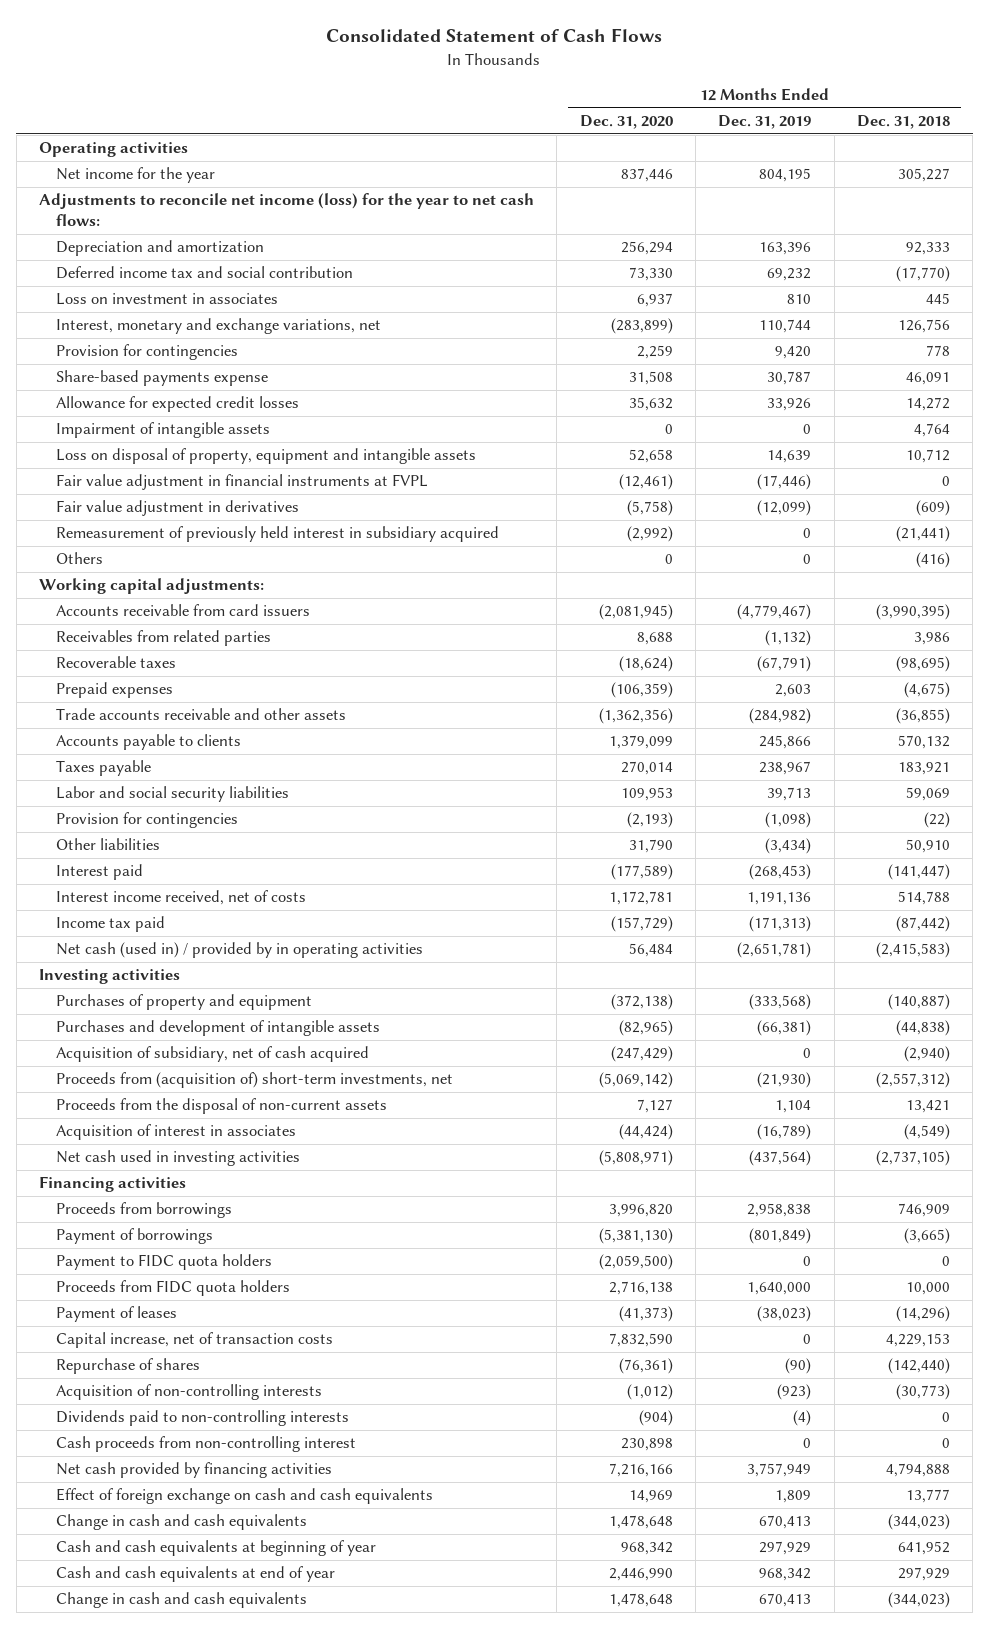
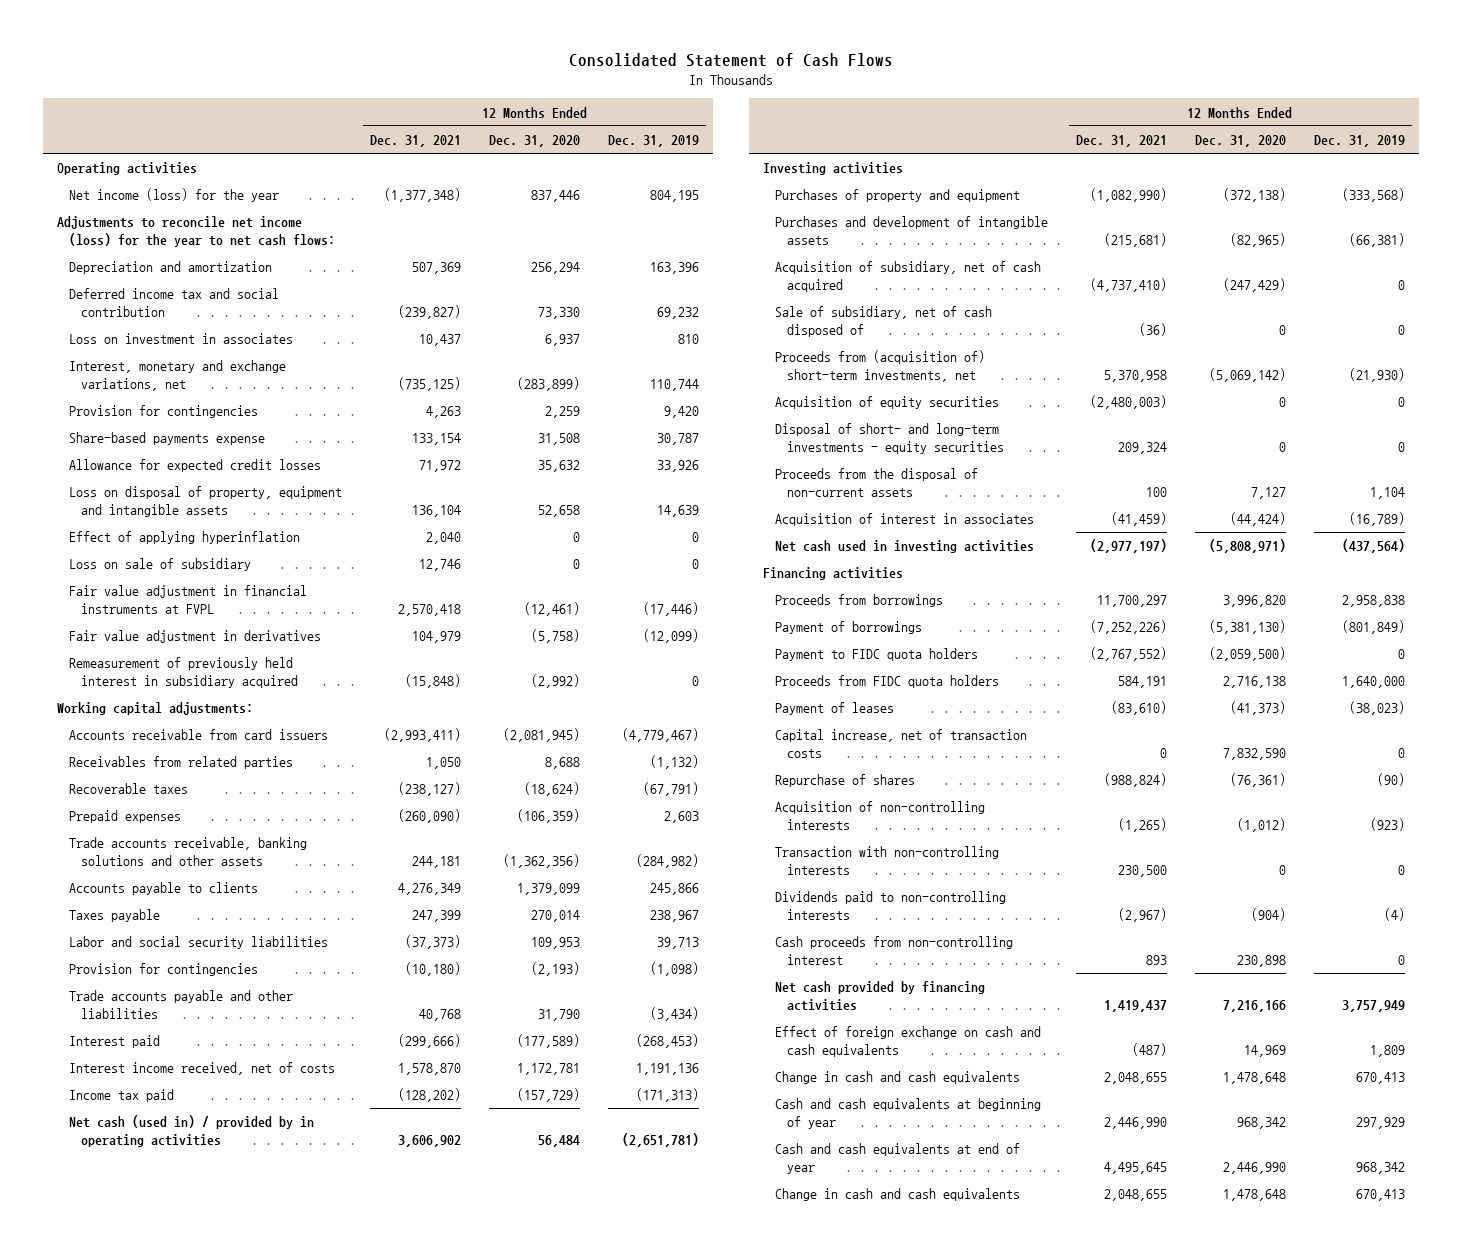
[856,115,950,130] Dec. 31, 2018 -> none
none -> [370,135,462,148] Dec. 31, 2021
[55,167,215,184] Net income for the year -> [68,188,279,203] Net income (loss) for the year
[55,422,270,439] Impairment of intangible assets -> none
none -> [68,531,300,545] Effect of applying hyperinflation
none -> [68,558,251,572] Loss on sale of subsidiary
[55,552,103,565] Others -> none
[55,708,346,721] Trade accounts receivable and other assets -> [68,837,307,866] Trade accounts receivable, banking solutions and other assets
[55,838,160,851] Other liabilities -> [68,990,293,1019] Trade accounts payable and other liabilities
none -> [774,306,992,337] Sale of subsidiary, net of cash disposed of
none -> [774,396,999,410] Acquisition of equity securities
none -> [774,423,1005,454] Disposal of short- and long-term investments - equity securities
none -> [774,846,999,875] Transaction with non-controlling interests

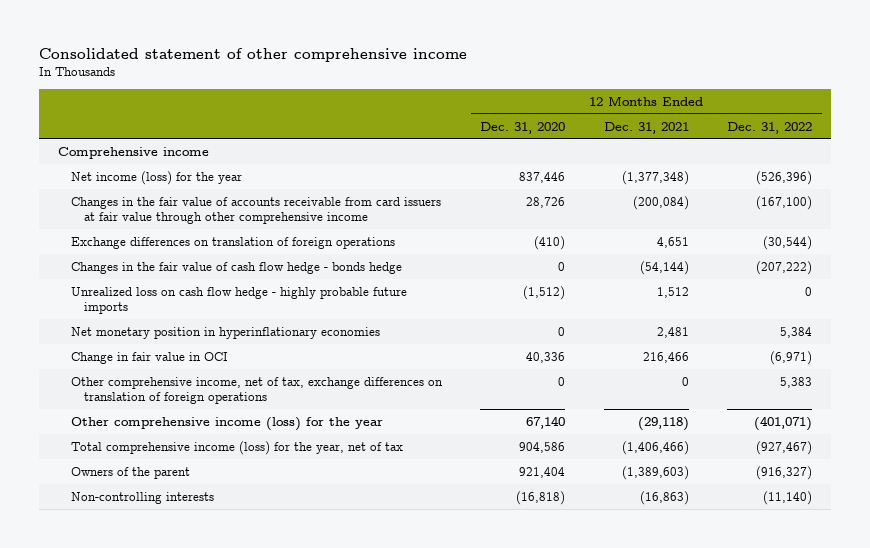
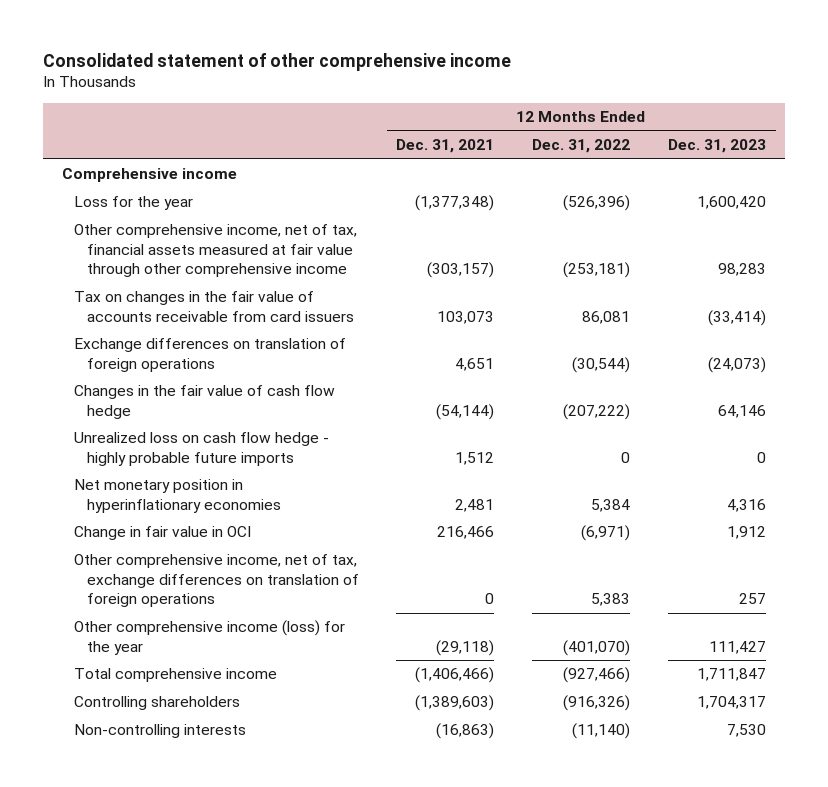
[480,121,566,134] Dec. 31, 2020 -> none
none -> [668,139,767,154] Dec. 31, 2023
[70,170,242,185] Net income (loss) for the year -> [74,196,194,211] Loss for the year
[70,196,441,225] Changes in the fair value of accounts receivable from card issuers at fair value through other comprehensive income -> [74,224,358,278] Other comprehensive income, net of tax, financial assets measured at fair value through other comprehensive income
[632,195,689,210] (200,084) -> [427,262,495,279] (303,157)
[756,195,813,210] (167,100) -> [563,262,631,279] (253,181)
none -> [74,291,354,322] Tax on changes in the fair value of accounts receivable from card issuers
[70,261,402,274] Changes in the fair value of cash flow hedge - bonds hedge -> [74,385,336,419] Changes in the fair value of cash flow hedge
[70,466,190,479] Owners of the parent -> none
[754,415,813,431] (401,071) -> [563,639,631,656] (401,070)
[70,440,403,455] Total comprehensive income (loss) for the year, net of tax -> [74,668,278,683] Total comprehensive income
[756,440,813,455] (927,467) -> [563,667,631,684] (927,466)
none -> [74,696,241,711] Controlling shareholders

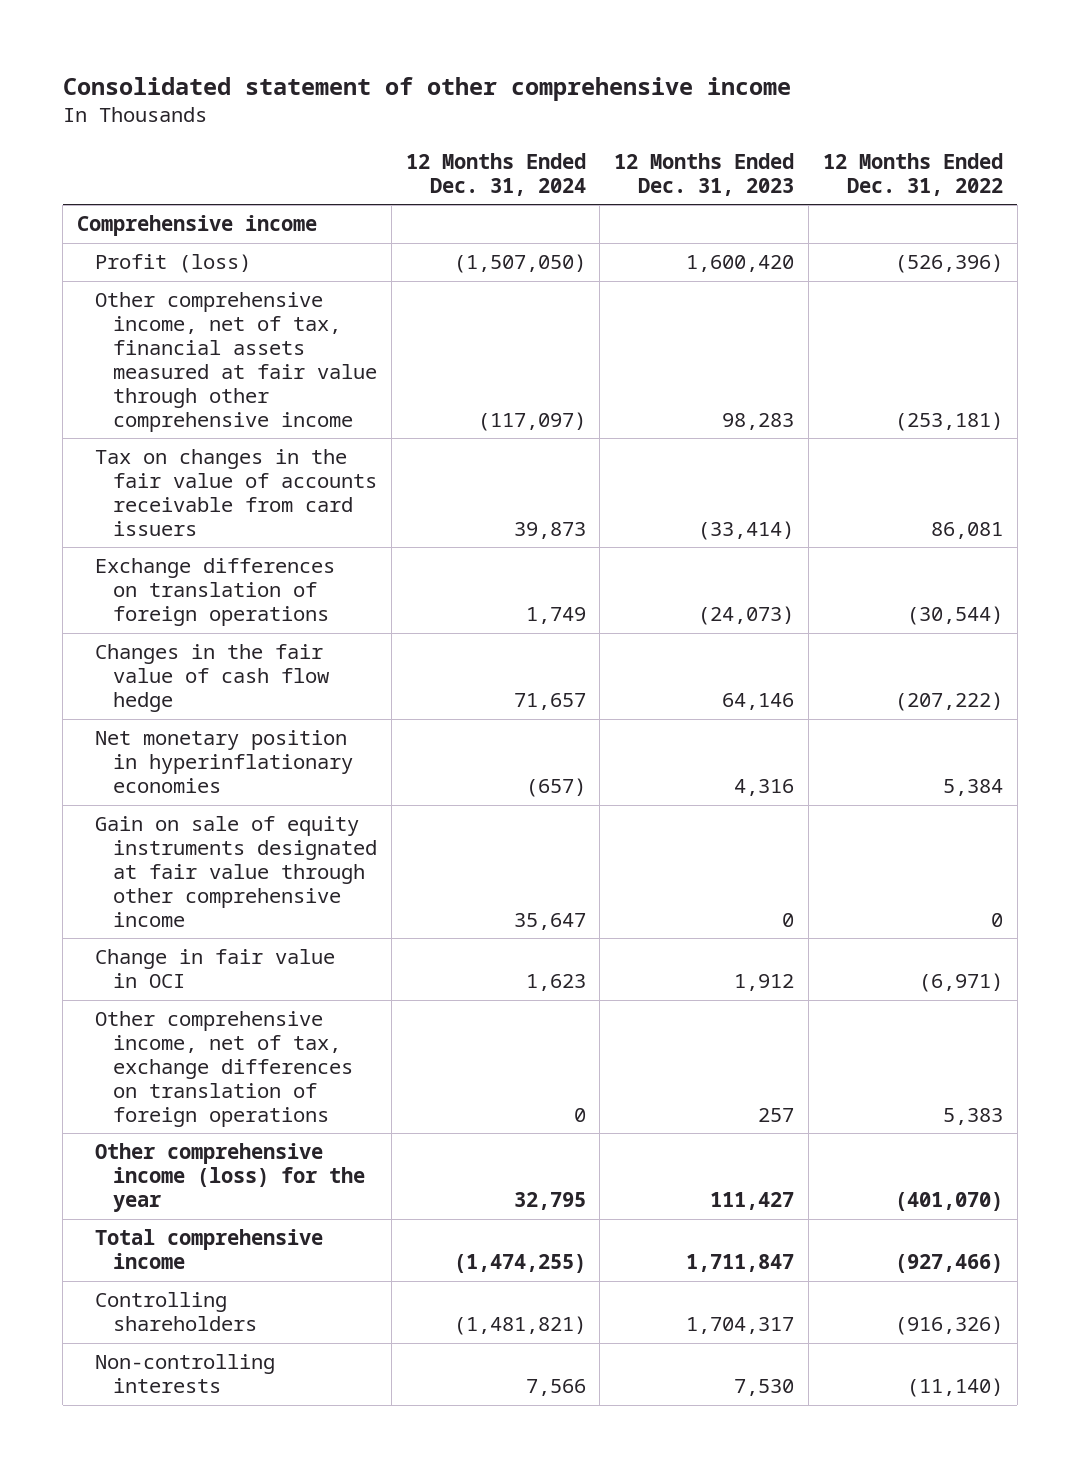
[396,139,495,154] Dec. 31, 2021 -> none
none -> [405,153,586,196] 12 Months Ended Dec. 31, 2024
[74,196,194,211] Loss for the year -> [95,254,252,274] Profit (loss)
[74,432,330,466] Unrealized loss on cash flow hedge - highly probable future imports -> none
none -> [95,816,378,927] Gain on sale of equity instruments designated at fair value through other comprehensive income

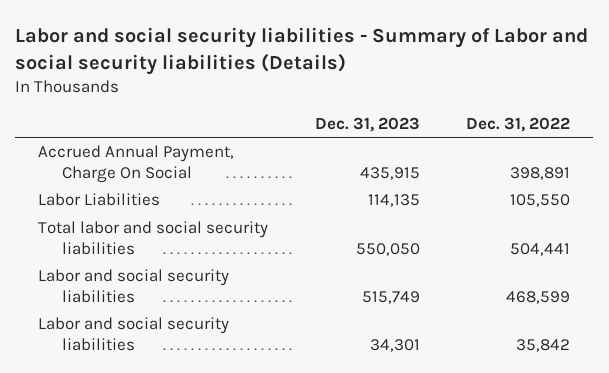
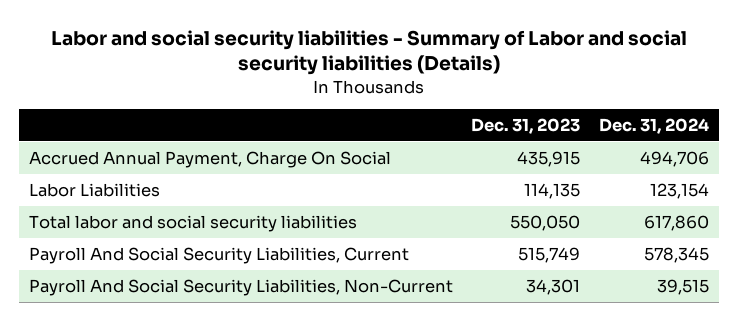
[466,116,571,132] Dec. 31, 2022 -> none
none -> [599,118,710,135] Dec. 31, 2024
[38,269,230,303] Labor and social security liabilities -> [28,246,409,264] Payroll And Social Security Liabilities, Current
[38,317,230,351] Labor and social security liabilities -> [28,278,453,296] Payroll And Social Security Liabilities, Non-Current

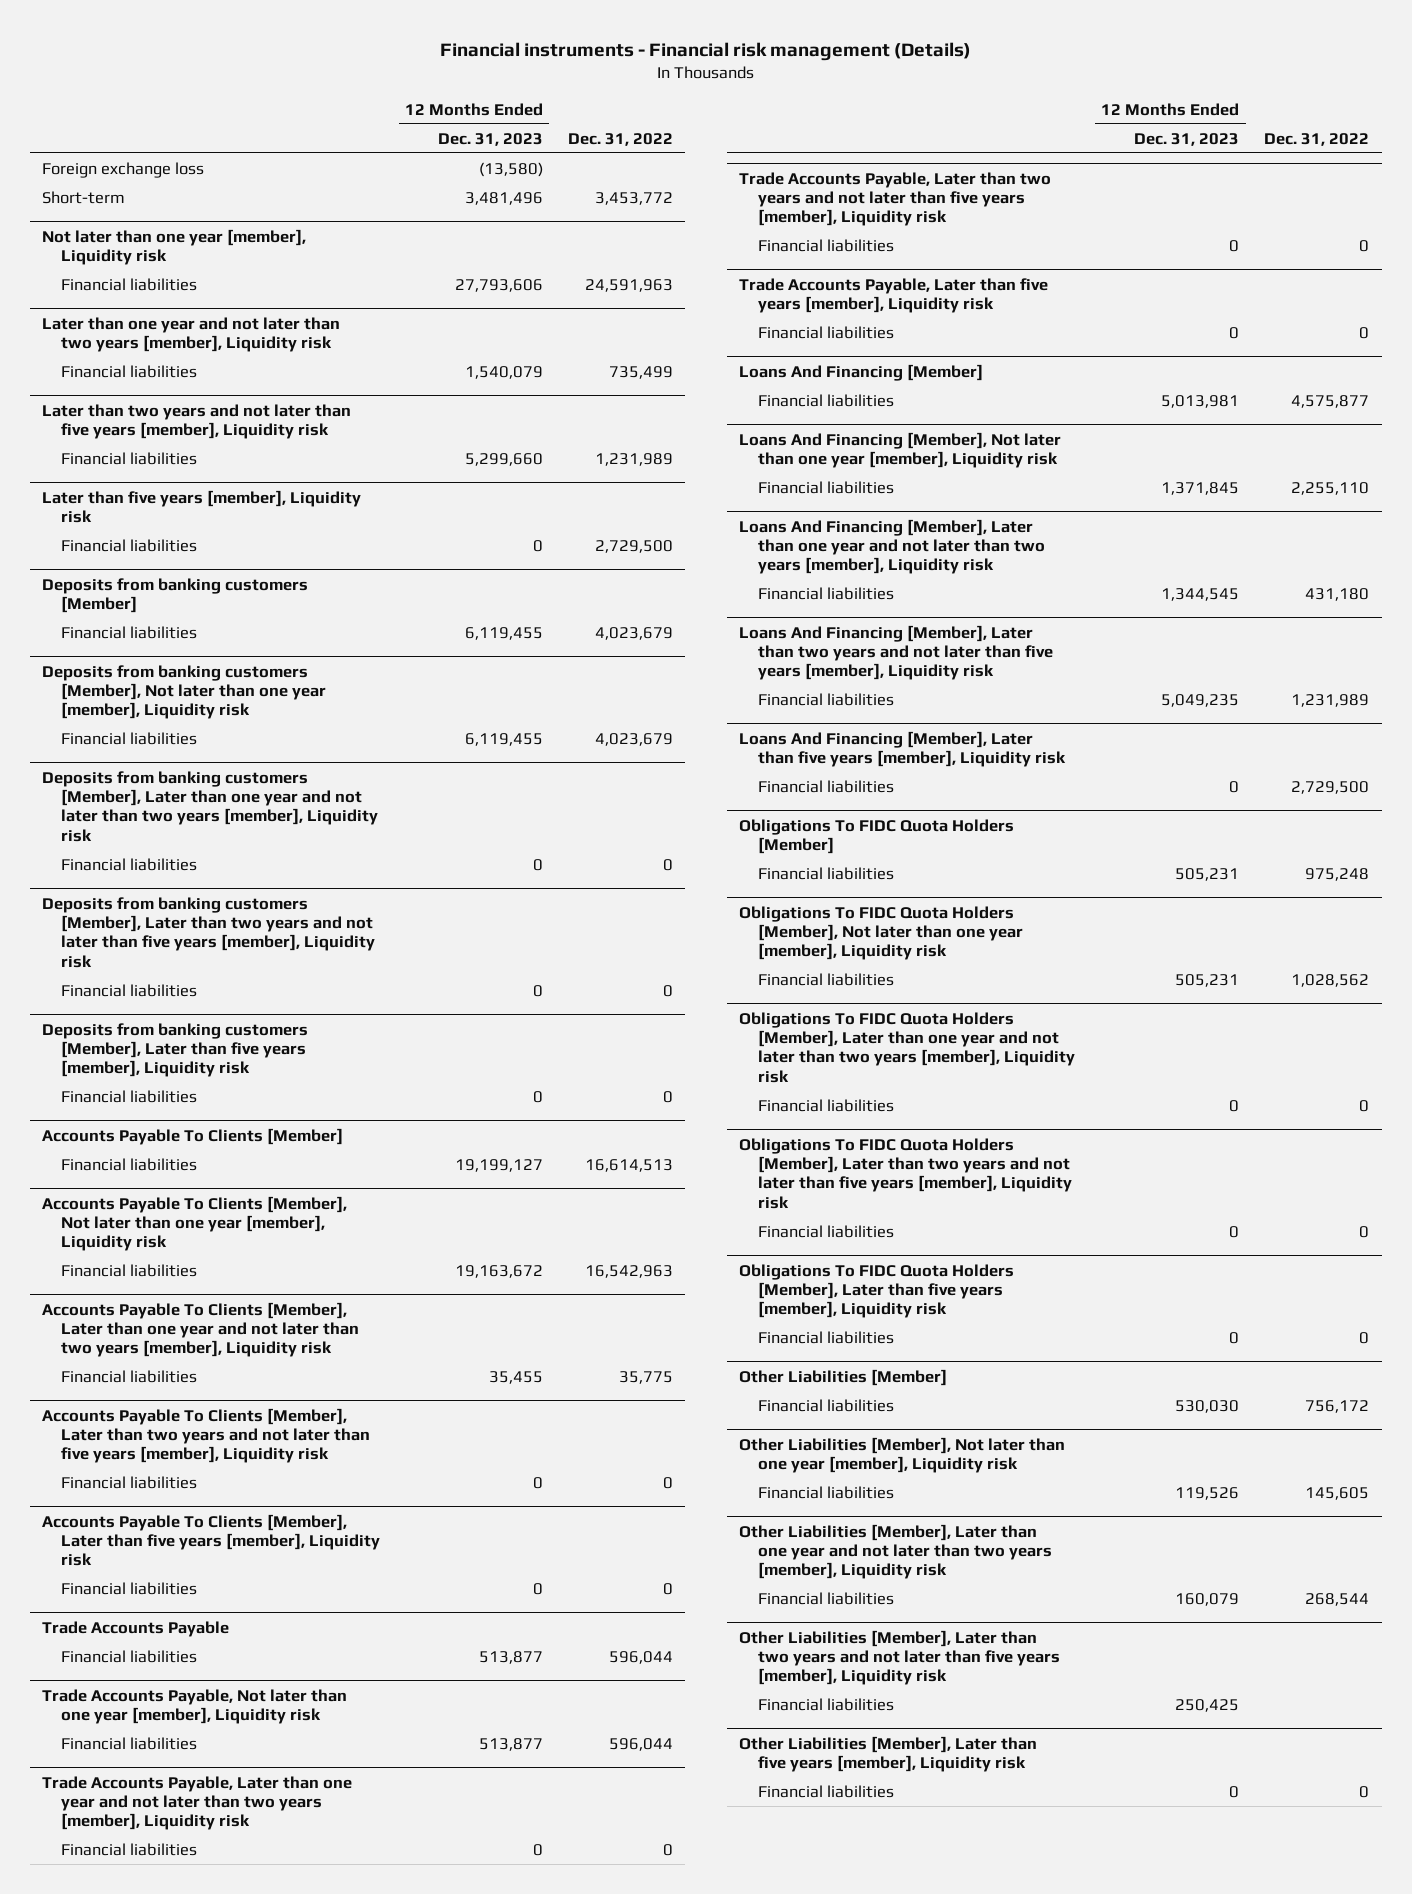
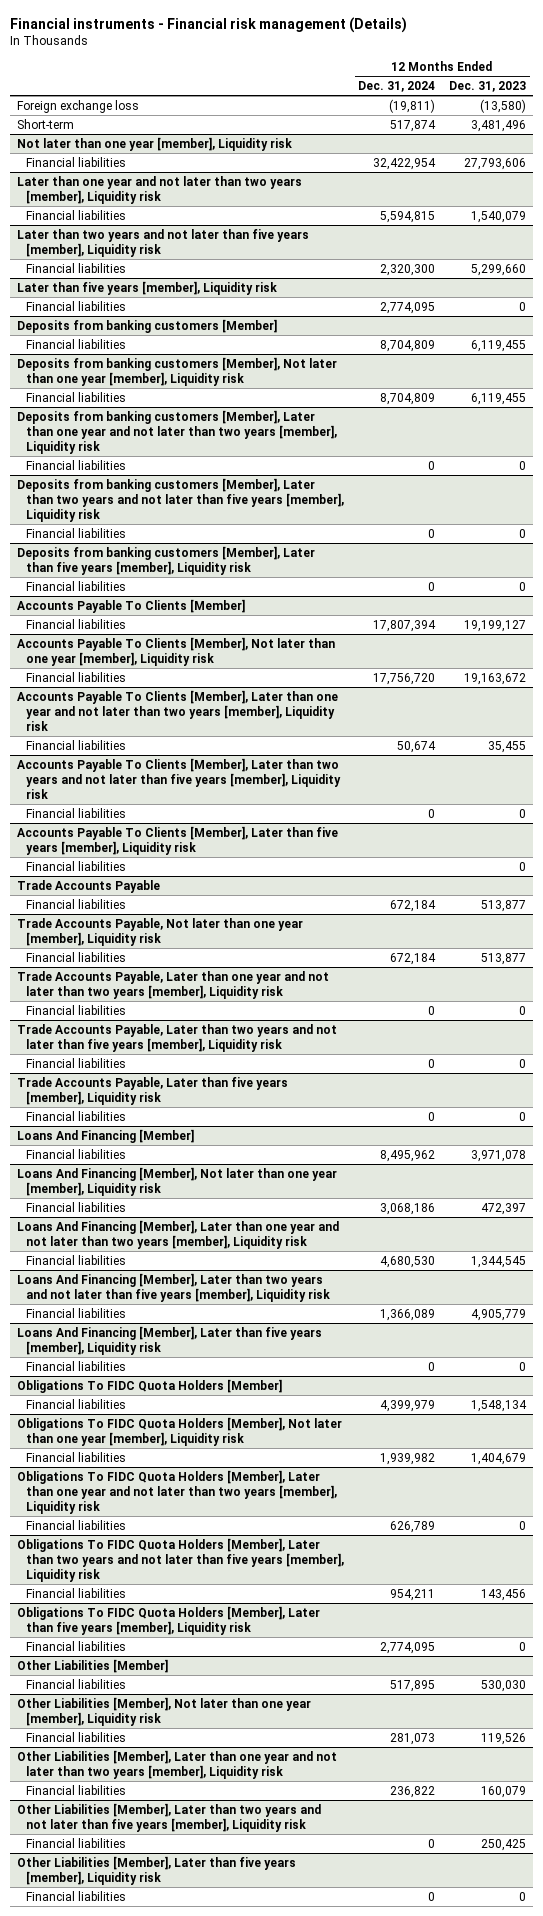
[567,132,673,146] Dec. 31, 2022 -> none
none -> [358,81,436,93] Dec. 31, 2024
[1161,394,1240,408] 5,013,981 -> [471,1149,527,1162] 3,971,078
[1161,481,1240,495] 1,371,845 -> [481,1202,527,1215] 472,397
[1161,693,1240,707] 5,049,235 -> [471,1308,527,1321] 4,905,779
[1175,867,1240,881] 505,231 -> [471,1399,528,1412] 1,548,134
[1175,973,1240,987] 505,231 -> [471,1452,527,1465] 1,404,679
[1229,1225,1240,1238] 0 -> [481,1588,527,1601] 143,456

